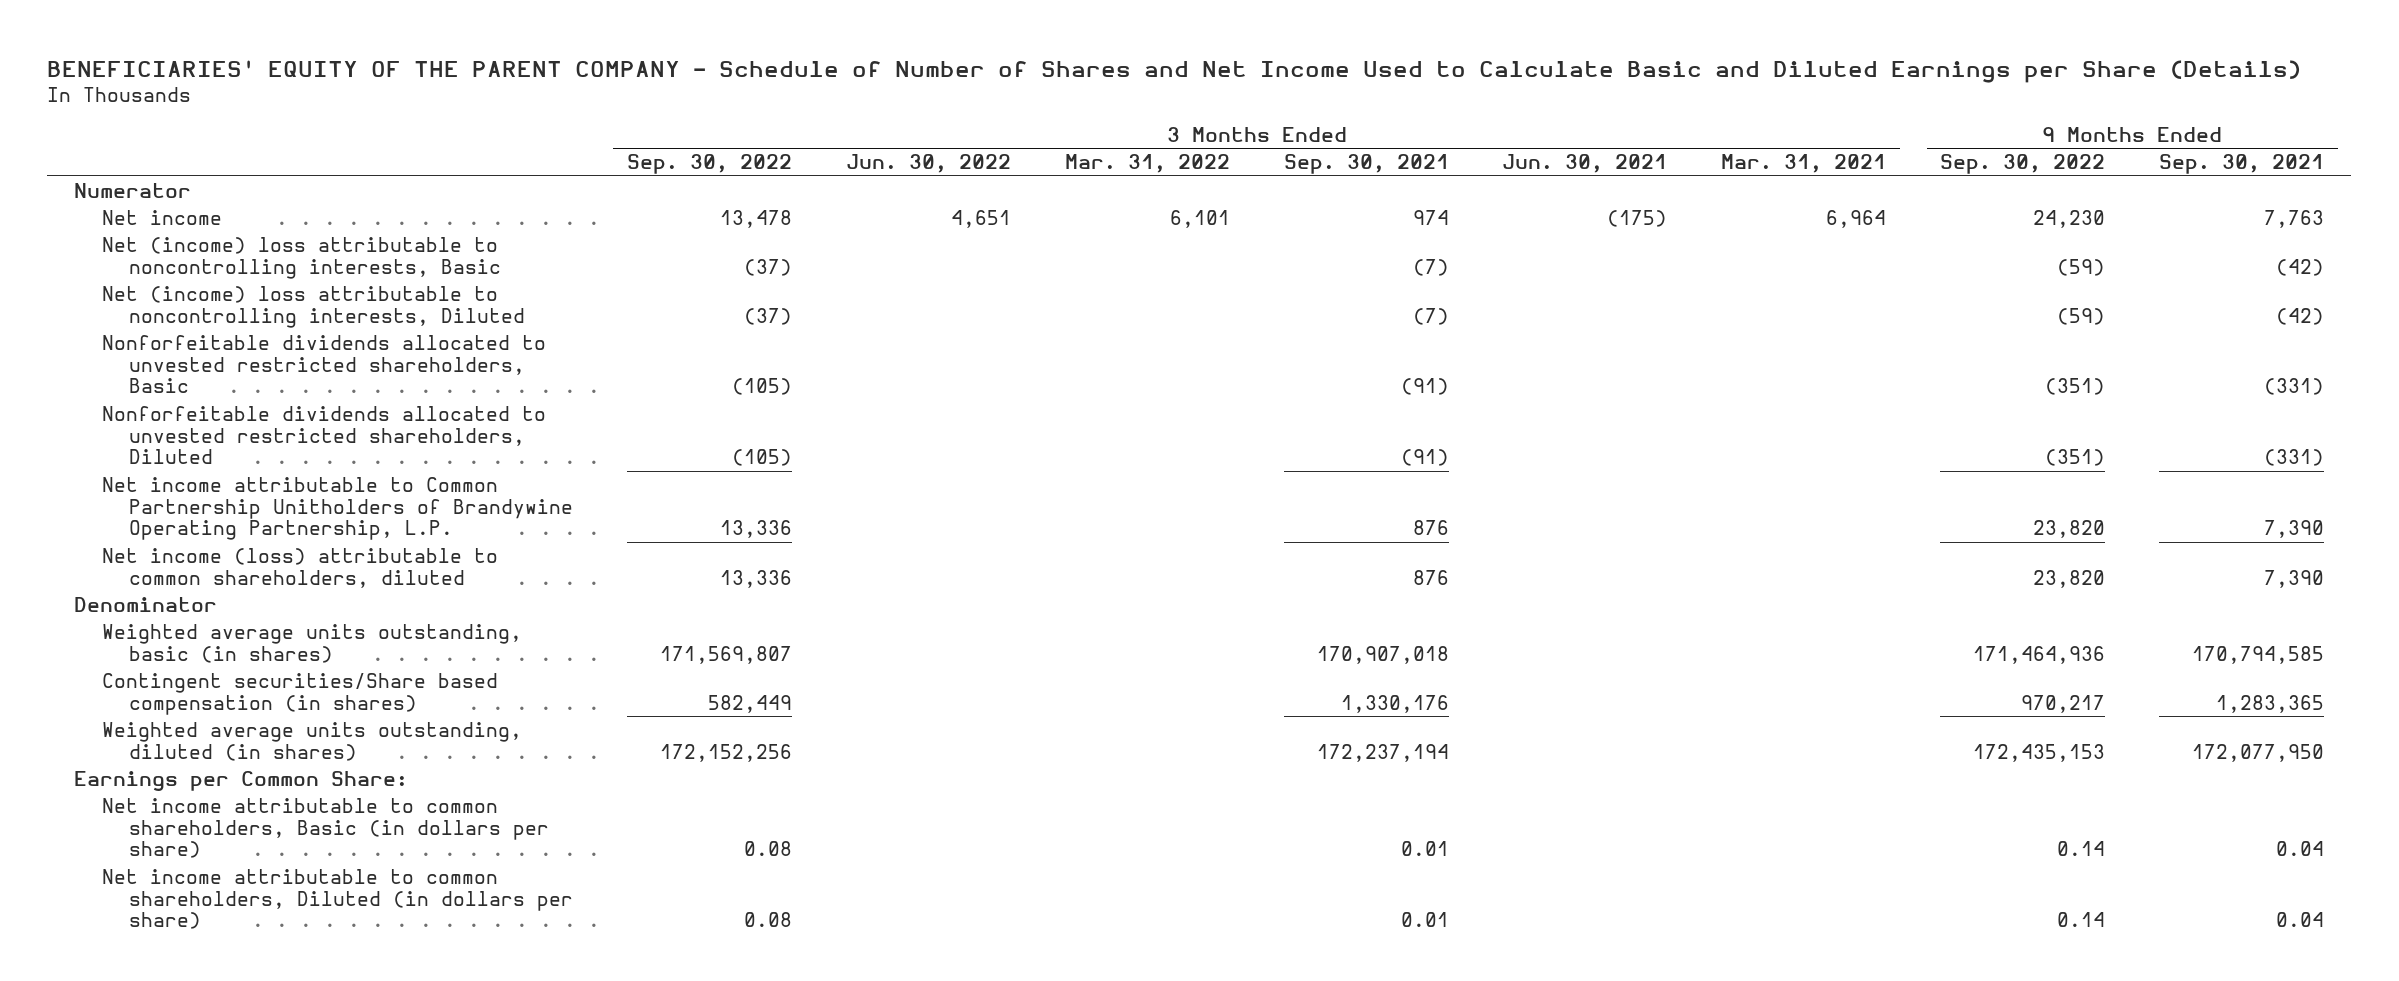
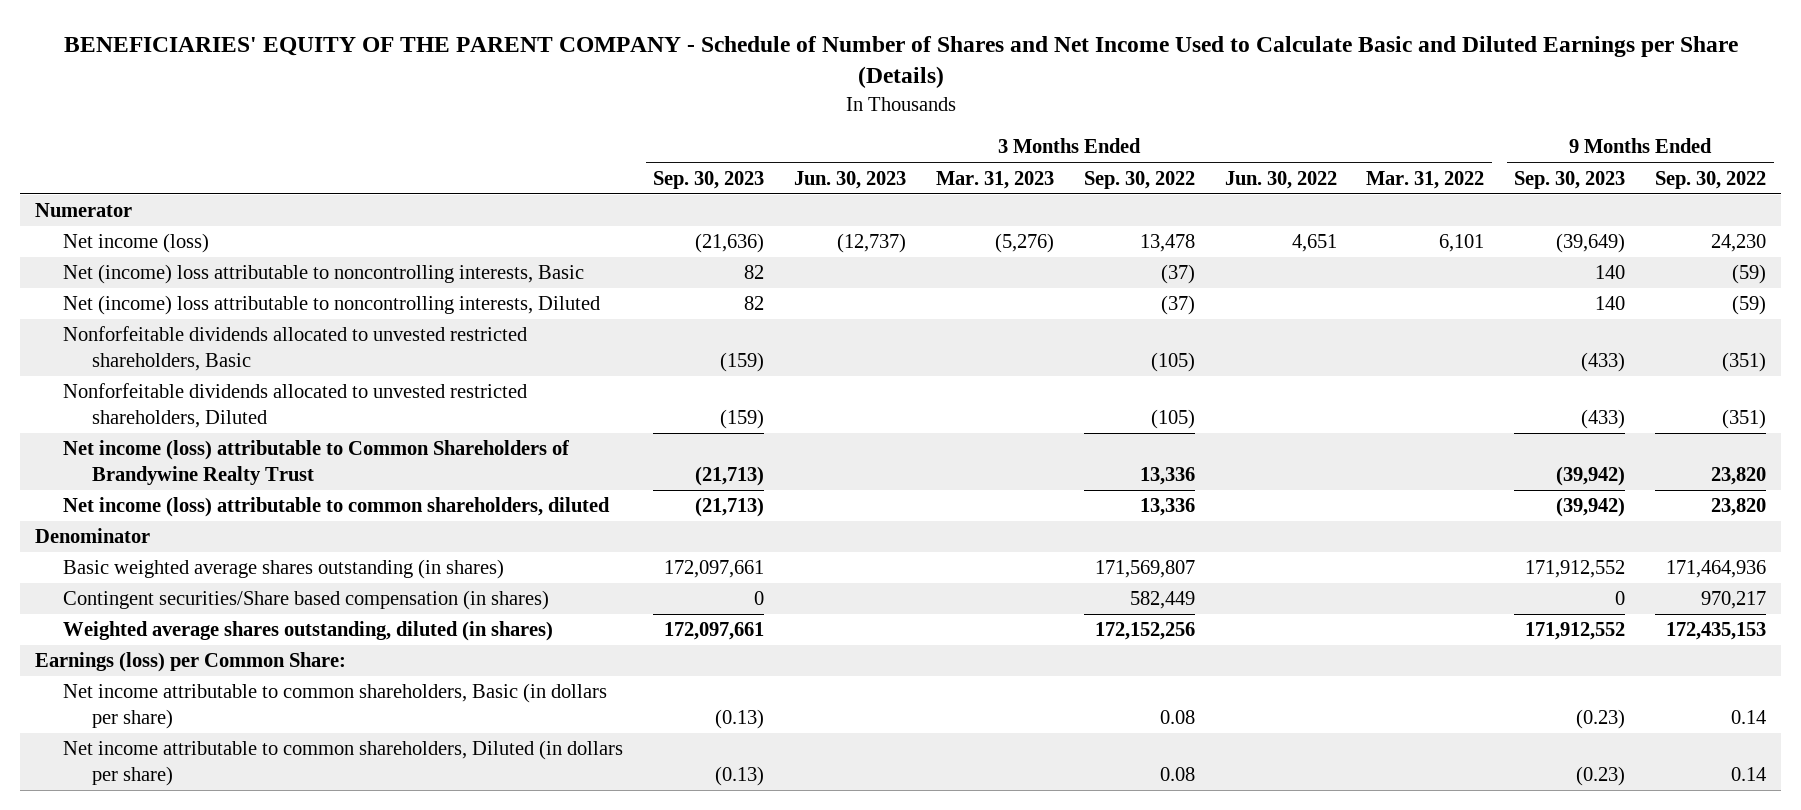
[1283,154,1449,175] Sep. 30, 2021 -> none
[1502,154,1668,174] Jun. 30, 2021 -> none
[1721,154,1887,174] Mar. 31, 2021 -> none
[2159,154,2325,175] Sep. 30, 2021 -> none
none -> [653,170,765,189] Sep. 30, 2023
none -> [794,170,907,189] Jun. 30, 2023
none -> [935,170,1054,189] Mar. 31, 2023
none -> [1514,170,1626,189] Sep. 30, 2023
[101,209,222,225] Net income -> [63,233,210,254] Net income (loss)
[101,476,573,541] Net income attributable to Common Partnership Unitholders of Brandywine Operating Partnership, L.P. -> [63,440,571,485] Net income (loss) attributable to Common Shareholders of Brandywine Realty Trust
[101,623,522,663] Weighted average units outstanding, basic (in shares) -> [63,559,505,580] Basic weighted average shares outstanding (in shares)
[101,721,522,761] Weighted average units outstanding, diluted (in shares) -> [63,621,554,642] Weighted average shares outstanding, diluted (in shares)
[74,770,409,791] Earnings per Common Share: -> [35,652,347,673] Earnings (loss) per Common Share:

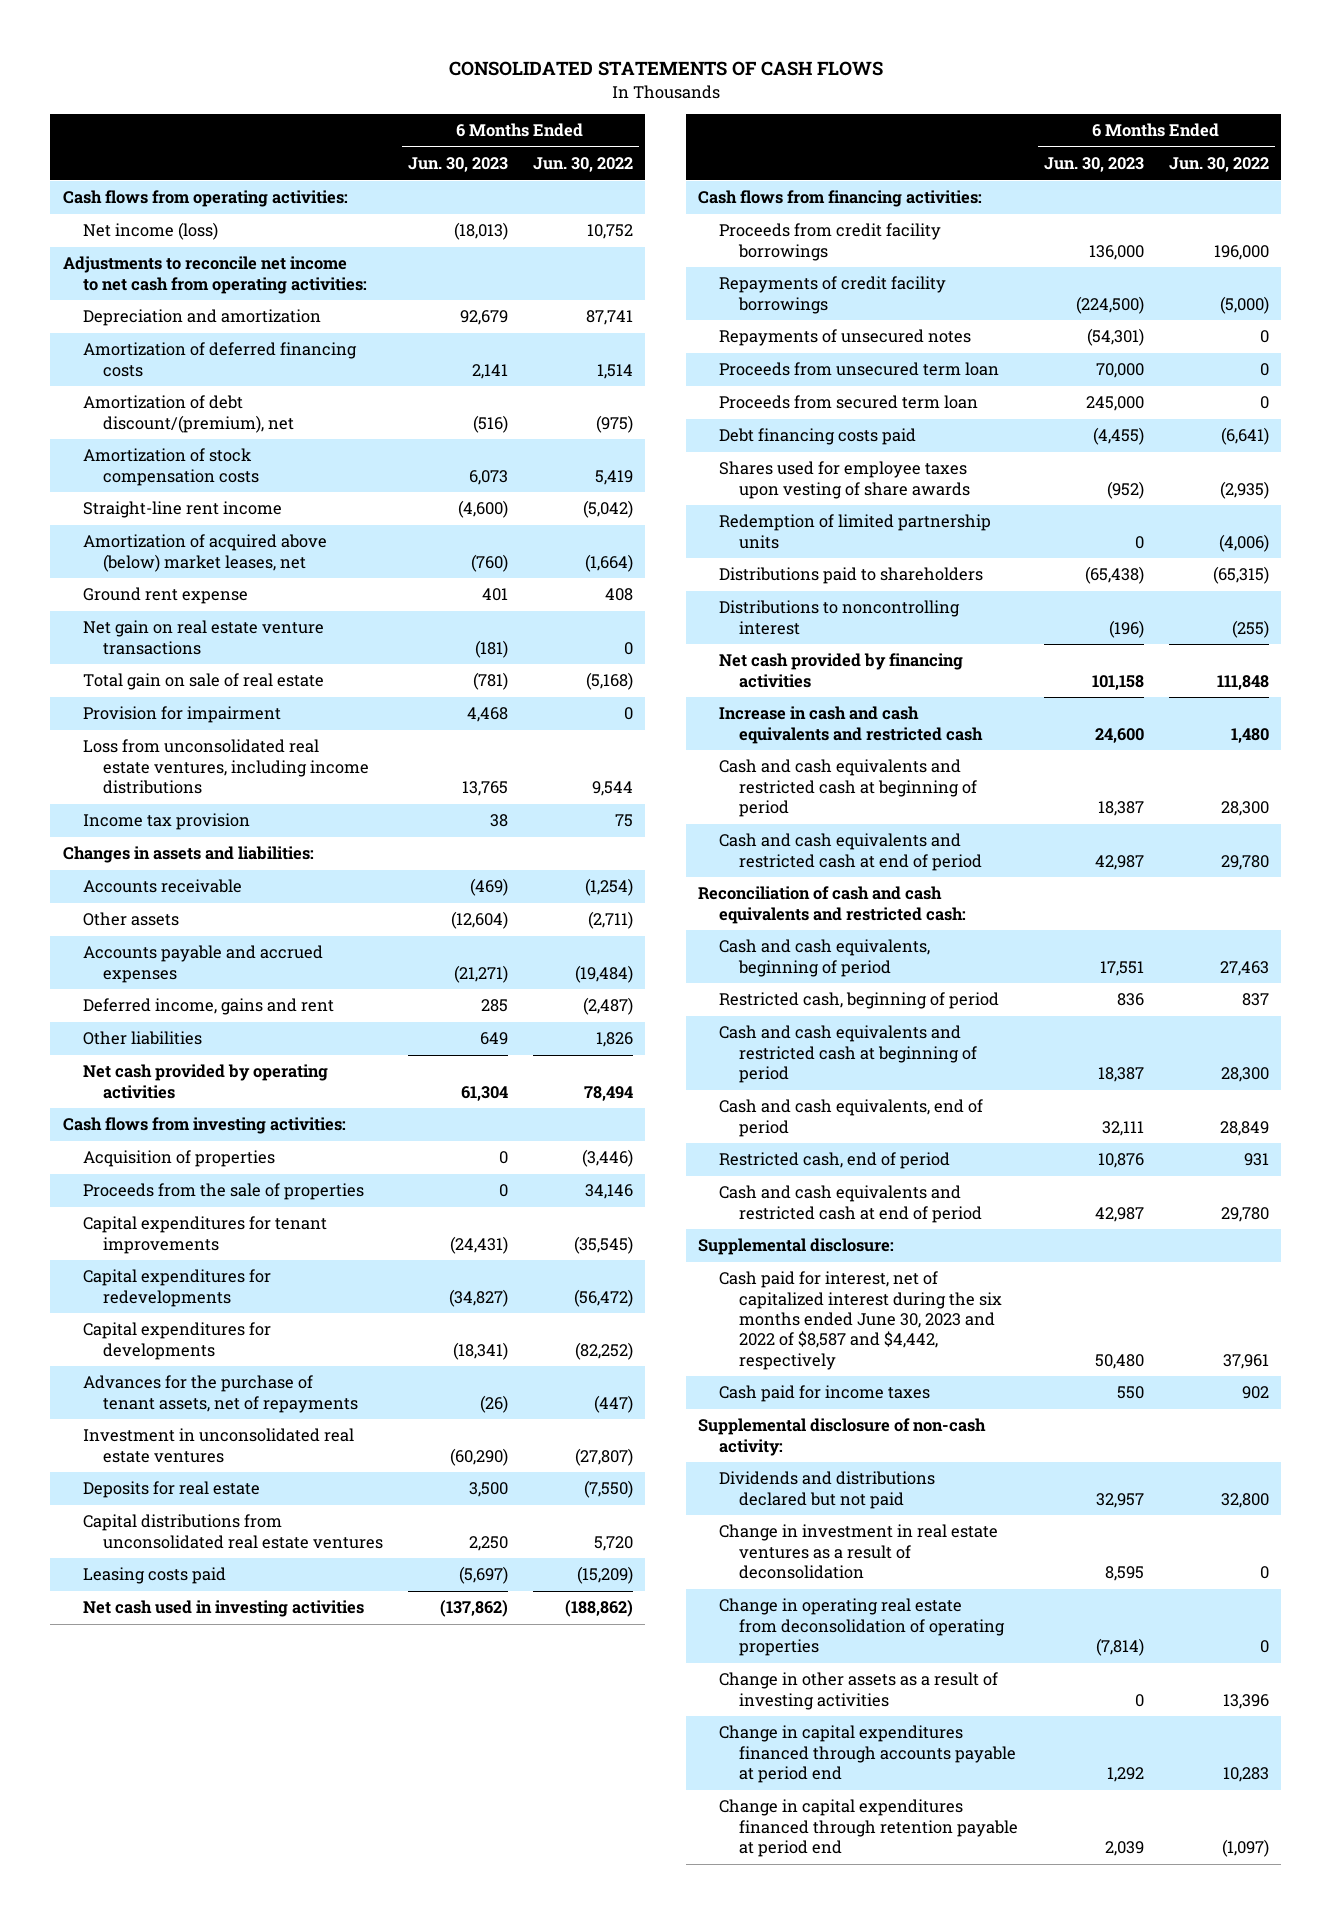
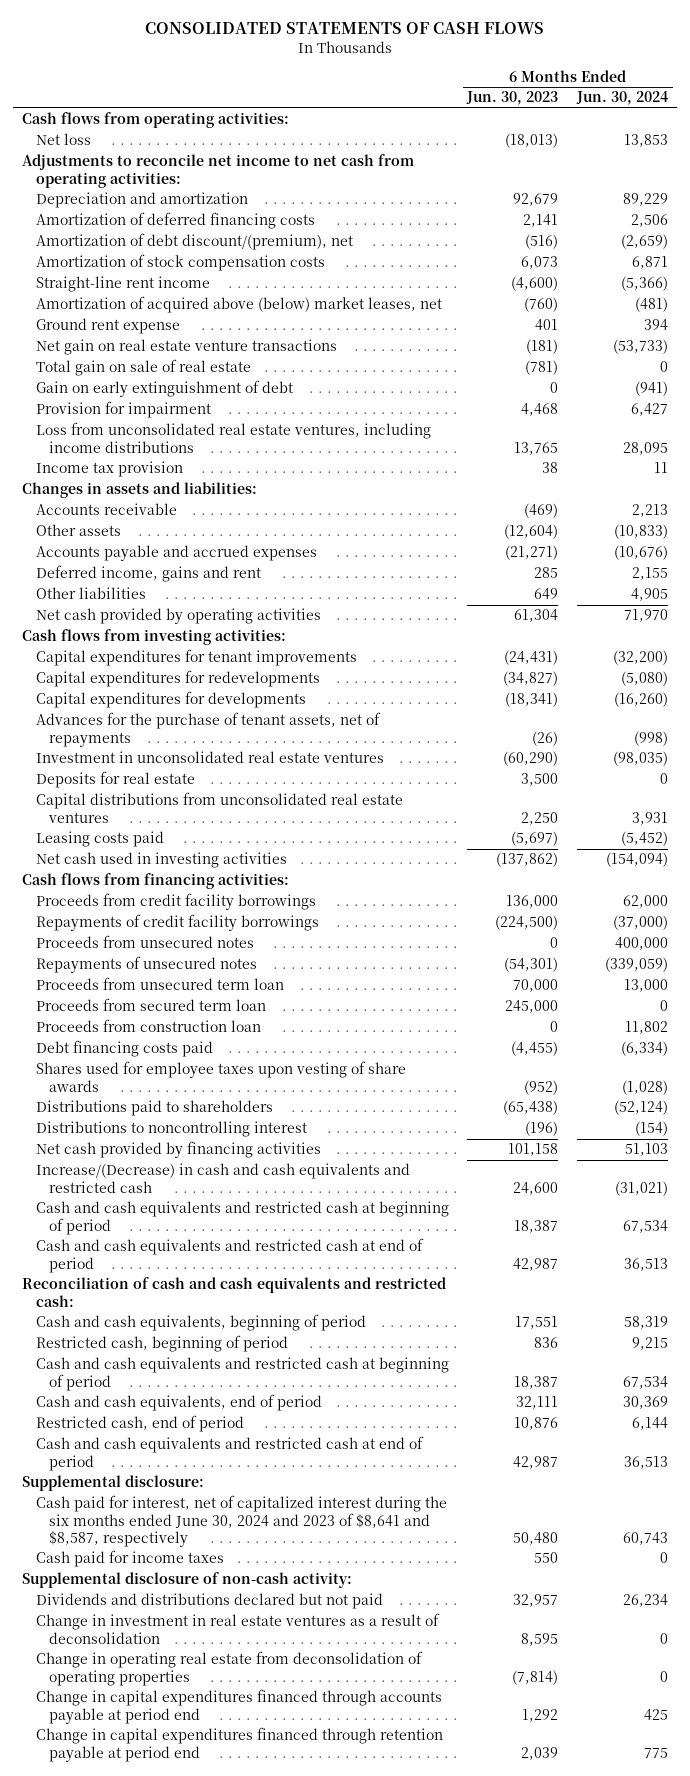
[532,157,633,173] Jun. 30, 2022 -> none
none -> [576,91,669,106] Jun. 30, 2024
[82,222,218,241] Net income (loss) -> [35,133,91,146] Net loss
none -> [35,380,293,398] Gain on early extinguishment of debt
[82,1150,275,1168] Acquisition of properties -> none
[82,1183,364,1201] Proceeds from the sale of properties -> none
none -> [35,935,254,949] Proceeds from unsecured notes
none -> [35,1019,261,1033] Proceeds from construction loan
[718,514,991,549] Redemption of limited partnership units -> none
[718,706,984,744] Increase in cash and cash equivalents and restricted cash -> [35,1163,410,1193] Increase/(Decrease) in cash and cash equivalents and restricted cash
[718,1271,1003,1370] Cash paid for interest, net of capitalized interest during the six months ended June 30, 2023 and 2022 of $8,587 and $4,442, respectively -> [35,1495,447,1547] Cash paid for interest, net of capitalized interest during the six months ended June 30, 2024 and 2023 of $8,641 and $8,587, respectively
[718,1672,998,1710] Change in other assets as a result of investing activities -> none

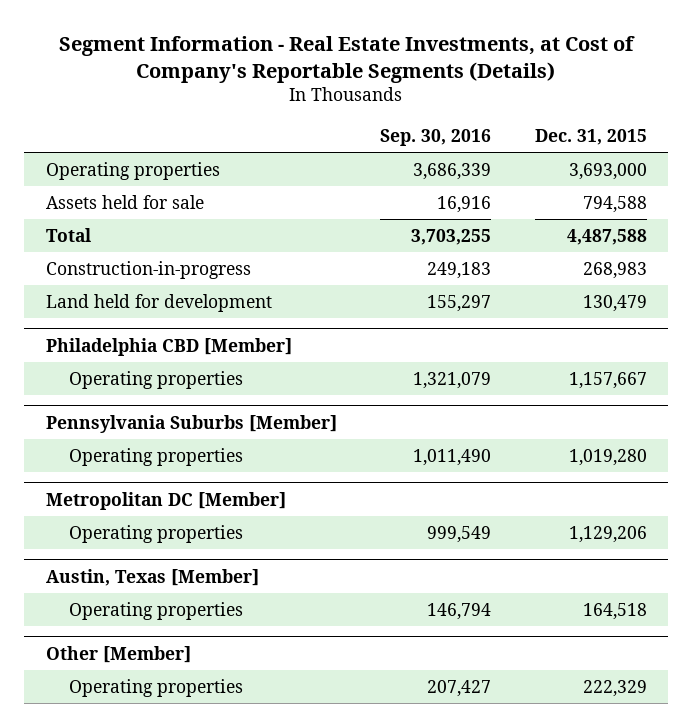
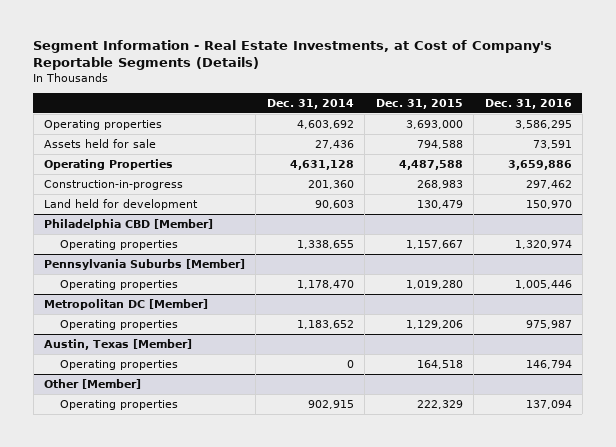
[380,128,492,146] Sep. 30, 2016 -> none
none -> [266,98,354,109] Dec. 31, 2014
none -> [484,98,572,109] Dec. 31, 2016
[46,227,92,242] Total -> [44,158,174,170] Operating Properties

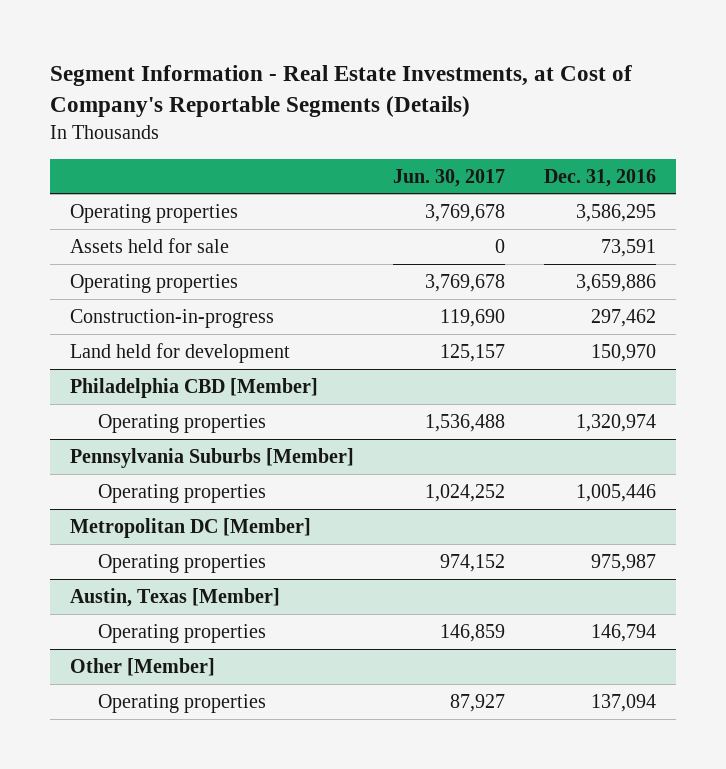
[266,98,354,109] Dec. 31, 2014 -> none
[375,98,463,109] Dec. 31, 2015 -> none
none -> [393,168,506,187] Jun. 30, 2017
[44,158,174,170] Operating Properties -> [69,273,238,293] Operating properties

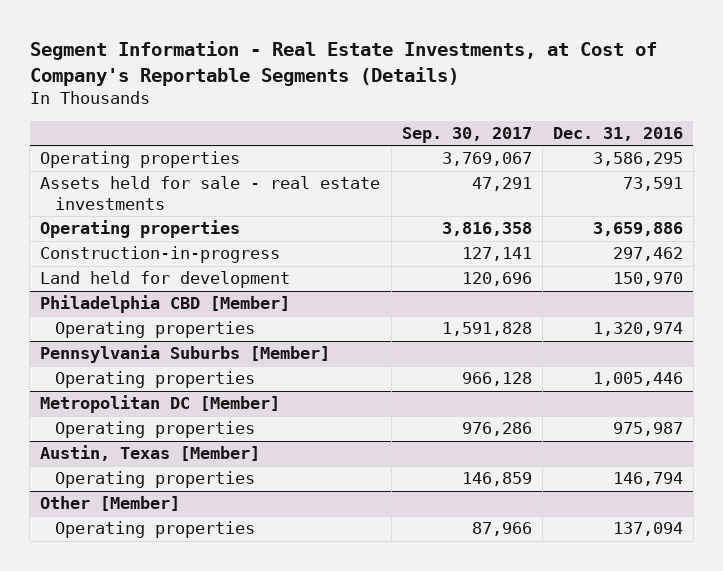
[393,168,506,187] Jun. 30, 2017 -> none
none -> [401,126,532,143] Sep. 30, 2017
[69,237,229,253] Assets held for sale -> [40,176,381,210] Assets held for sale - real estate investments

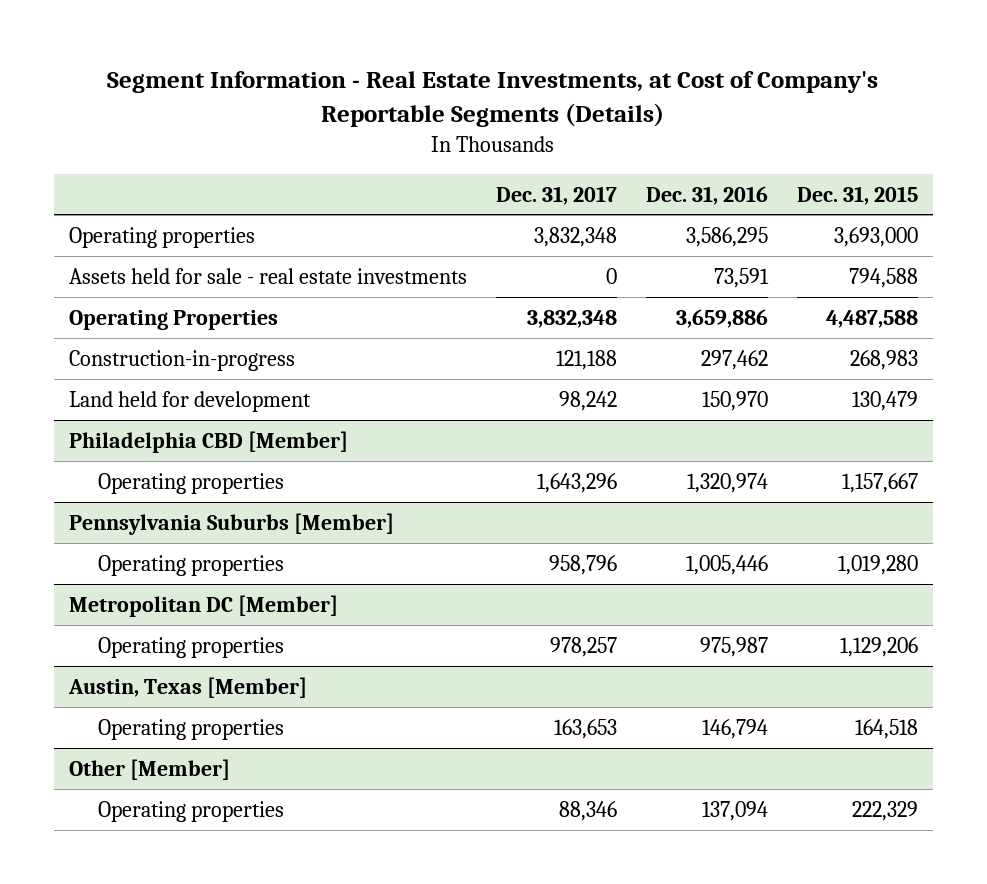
[401,126,532,143] Sep. 30, 2017 -> none
none -> [495,185,617,205] Dec. 31, 2017
none -> [797,185,919,205] Dec. 31, 2015
[40,220,241,239] Operating properties -> [68,309,278,330] Operating Properties

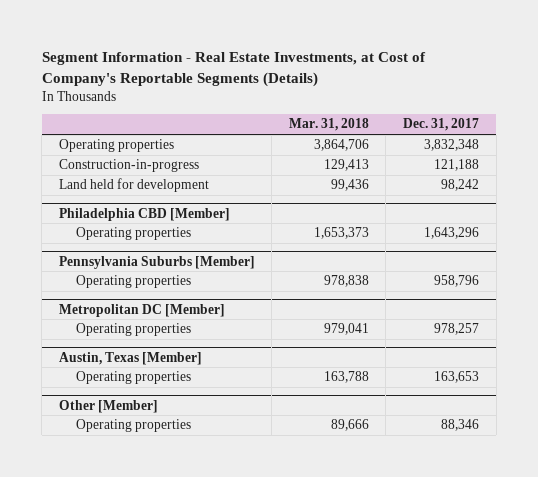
[646,185,769,205] Dec. 31, 2016 -> none
[797,185,919,205] Dec. 31, 2015 -> none
none -> [288,118,369,132] Mar. 31, 2018
[68,267,467,284] Assets held for sale - real estate investments -> none
[68,309,278,330] Operating Properties -> none

